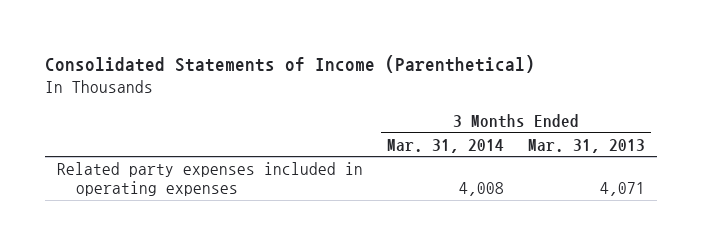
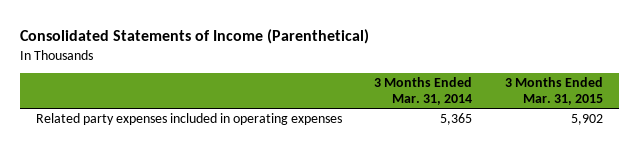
[527,138,645,153] Mar. 31, 2013 -> none
none -> [504,77,603,106] 3 Months Ended Mar. 31, 2015
[458,182,504,197] 4,008 -> [440,113,473,126] 5,365

